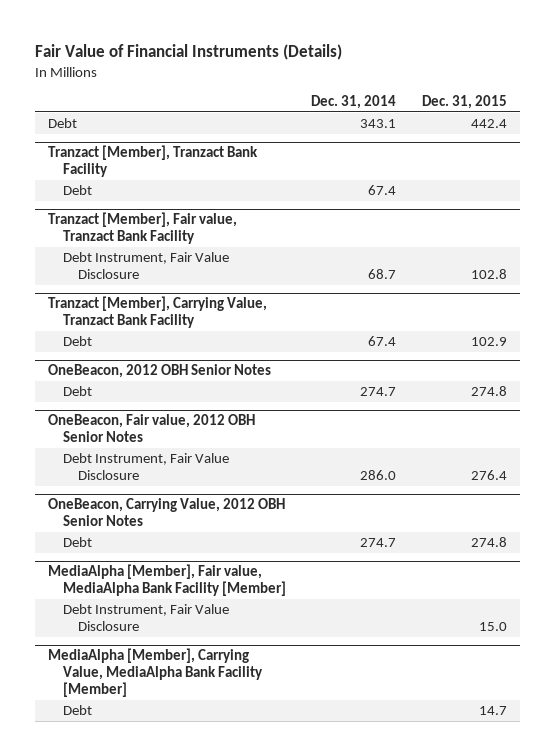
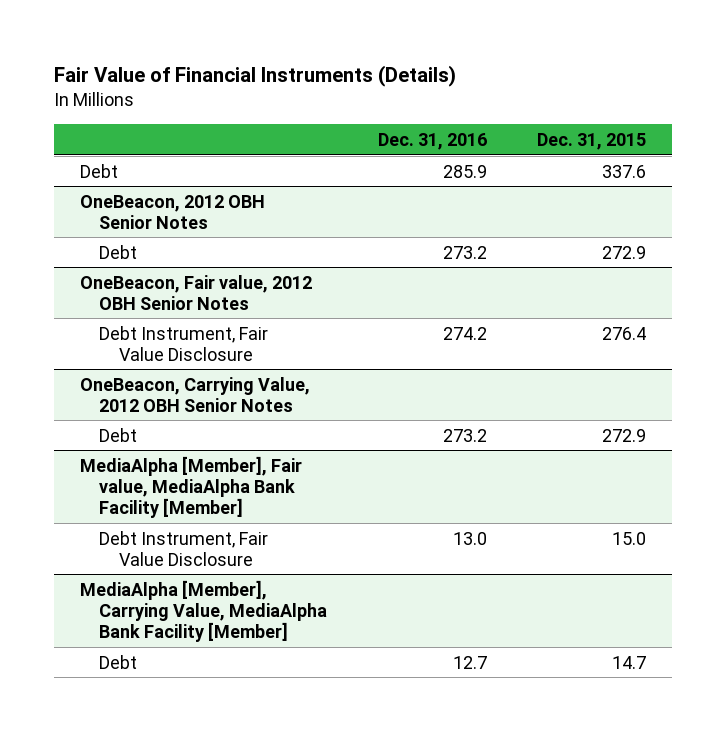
[311,95,397,110] Dec. 31, 2014 -> none
none -> [377,132,487,150] Dec. 31, 2016
[47,145,258,178] Tranzact [Member], Tranzact Bank Facility -> none
[62,185,92,196] Debt -> none
[47,212,237,245] Tranzact [Member], Fair value, Tranzact Bank Facility -> none
[62,252,229,279] Debt Instrument, Fair Value Disclosure -> none
[47,296,267,329] Tranzact [Member], Carrying Value, Tranzact Bank Facility -> none
[62,336,92,347] Debt -> none
[470,119,507,129] 442.4 -> [602,164,647,178] 337.6
[470,386,507,397] 274.8 -> [602,245,647,259] 272.9
[470,537,507,548] 274.8 -> [602,428,647,442] 272.9

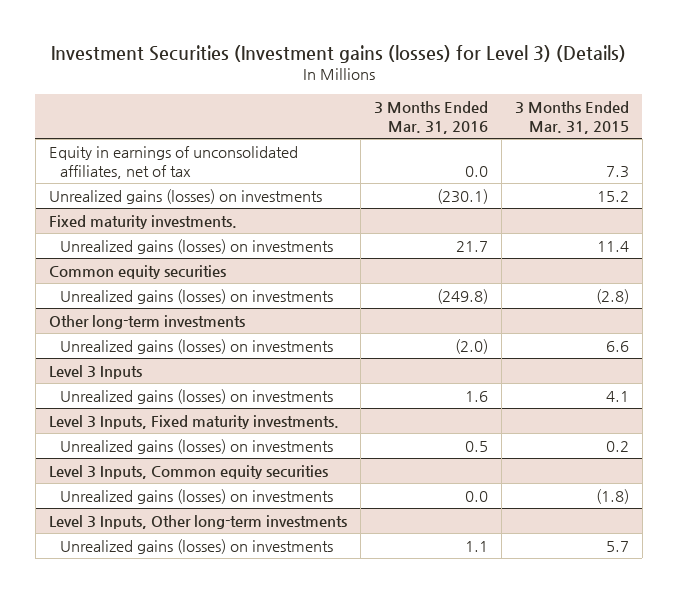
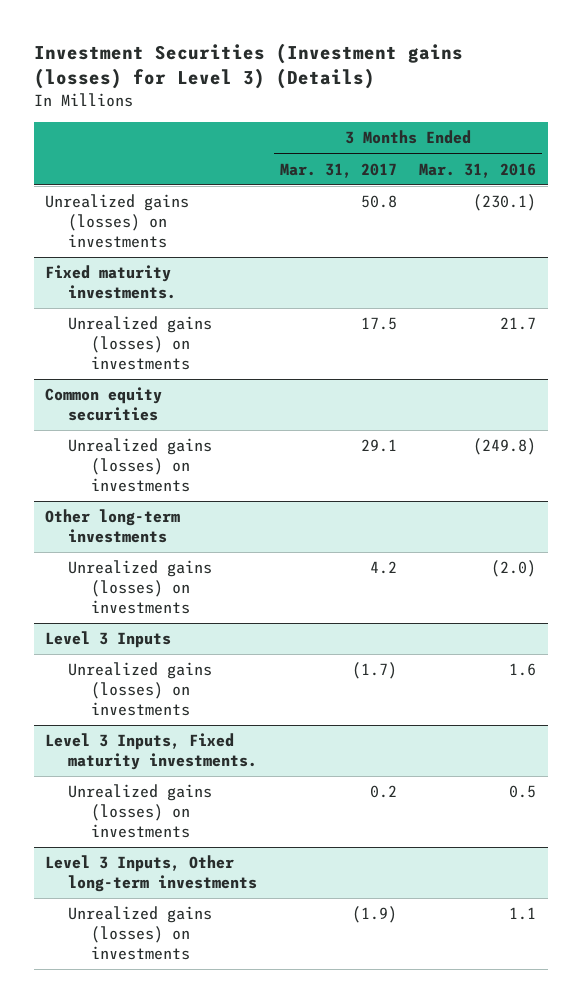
[514,100,629,134] 3 Months Ended Mar. 31, 2015 -> none
none -> [279,162,397,178] Mar. 31, 2017
[48,145,298,179] Equity in earnings of unconsolidated affiliates, net of tax -> none
[48,464,328,479] Level 3 Inputs, Common equity securities -> none
[60,488,334,504] Unrealized gains (losses) on investments -> none

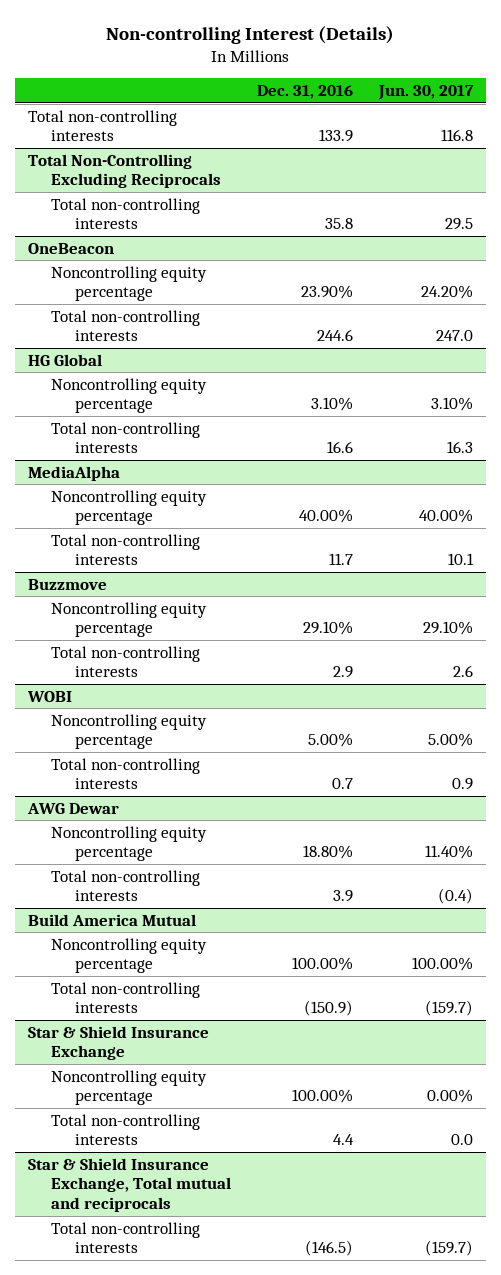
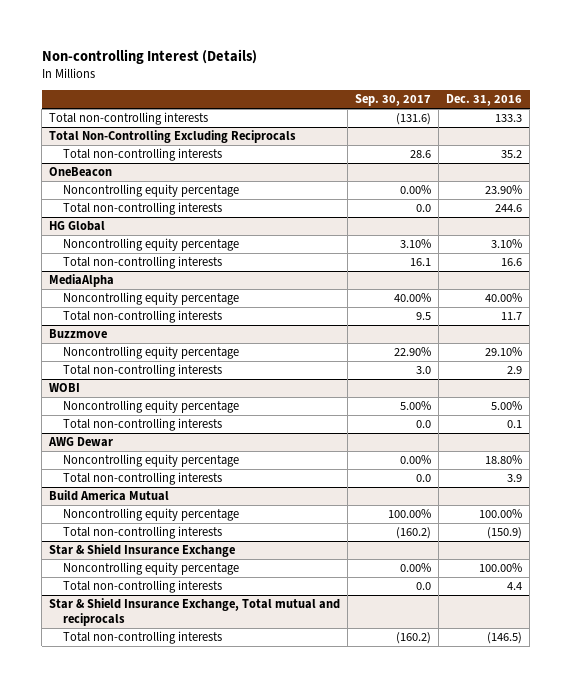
[377,85,474,101] Jun. 30, 2017 -> none
none -> [355,94,432,107] Sep. 30, 2017
[319,129,354,143] 133.9 -> [495,114,523,123] 133.3
[325,218,354,230] 35.8 -> [501,150,523,159] 35.2
[332,778,354,790] 0.7 -> [507,420,523,429] 0.1

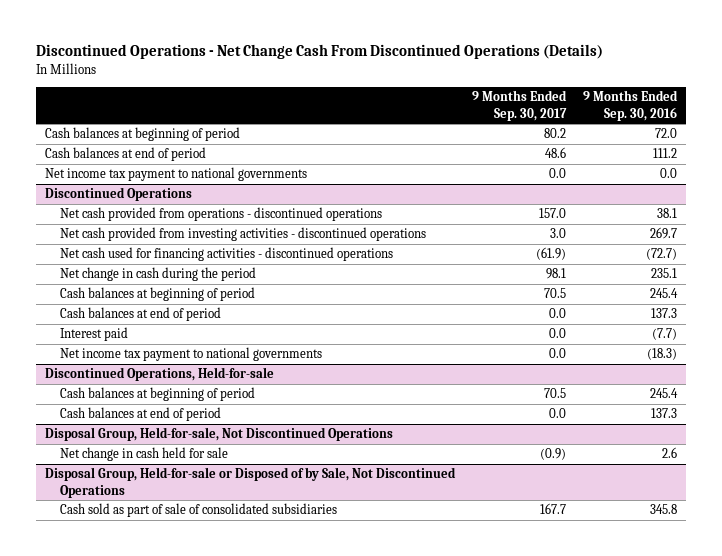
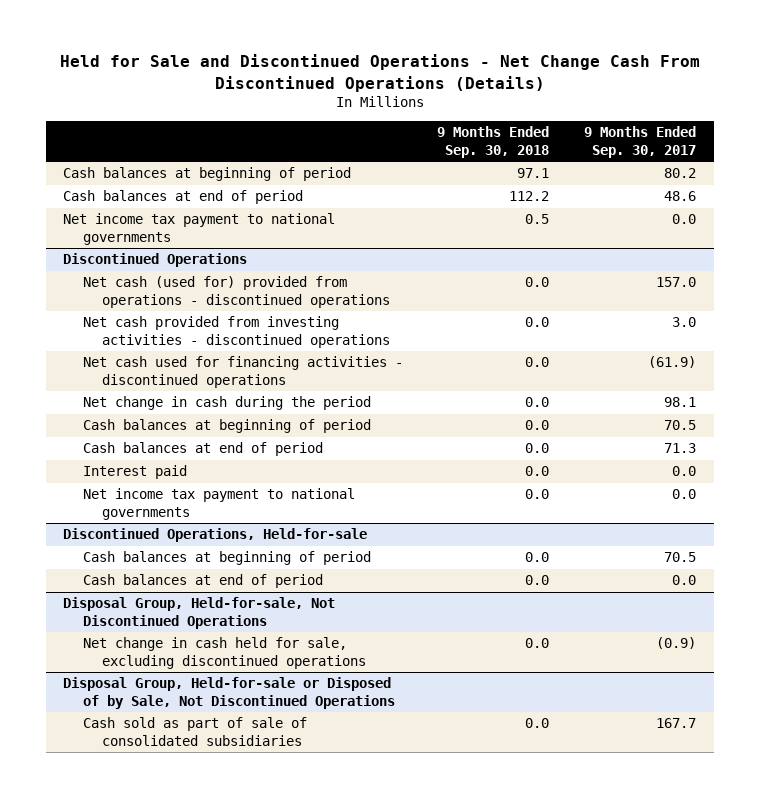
[36,44,604,60] Discontinued Operations - Net Change Cash From Discontinued Operations (Details) -> [59,54,700,92] Held for Sale and Discontinued Operations - Net Change Cash From Discontinued Operations (Details)
[583,90,679,121] 9 Months Ended Sep. 30, 2016 -> none
none -> [437,126,550,158] 9 Months Ended Sep. 30, 2018
[60,207,383,222] Net cash provided from operations - discontinued operations -> [82,276,390,308] Net cash (used for) provided from operations - discontinued operations
[548,308,566,319] 0.0 -> [664,443,697,454] 71.3
[60,447,229,462] Net change in cash held for sale -> [82,637,366,669] Net change in cash held for sale, excluding discontinued operations

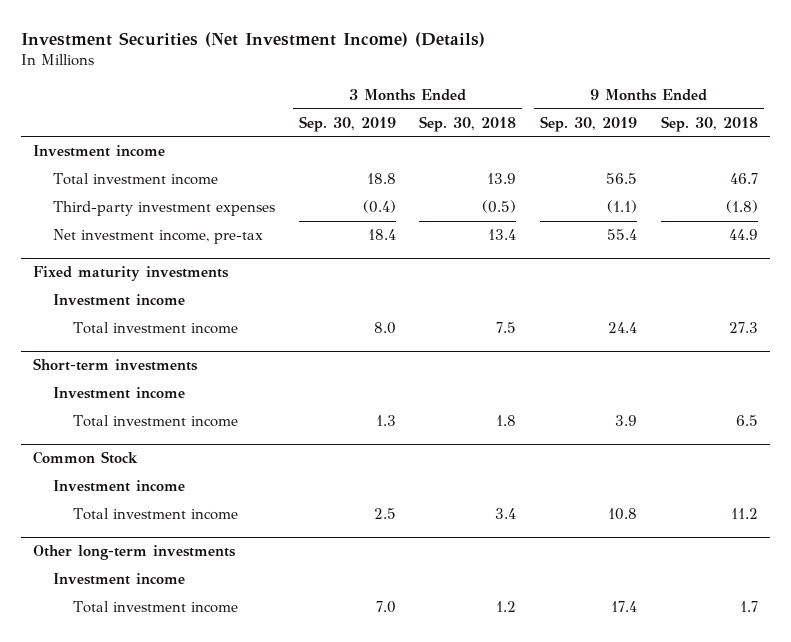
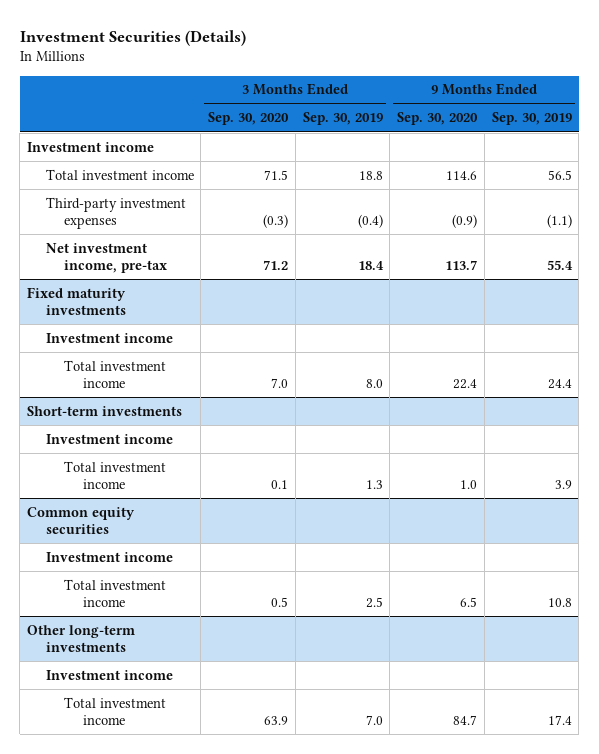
[21,31,486,47] Investment Securities (Net Investment Income) (Details) -> [19,30,246,47] Investment Securities (Details)
[419,115,517,132] Sep. 30, 2018 -> none
[660,115,758,132] Sep. 30, 2018 -> none
none -> [208,112,290,126] Sep. 30, 2020
none -> [397,112,479,126] Sep. 30, 2020
[33,451,139,465] Common Stock -> [27,506,136,534] Common equity securities

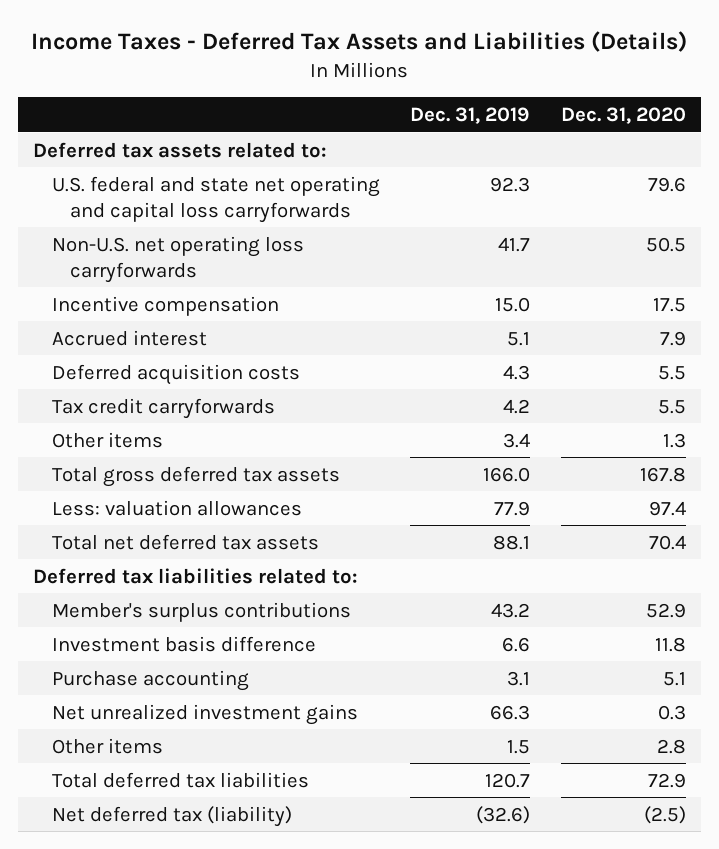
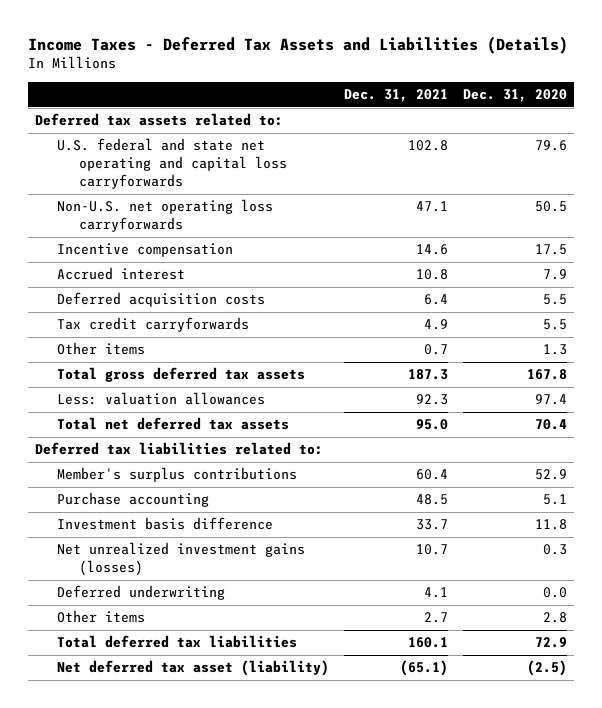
[410,106,531,124] Dec. 31, 2019 -> none
none -> [343,89,448,103] Dec. 31, 2021
[51,635,316,652] Investment basis difference -> [57,517,274,531] Investment basis difference
[51,703,358,725] Net unrealized investment gains -> [57,542,306,577] Net unrealized investment gains (losses)
none -> [57,585,226,601] Deferred underwriting
[51,805,292,827] Net deferred tax (liability) -> [57,660,330,677] Net deferred tax asset (liability)

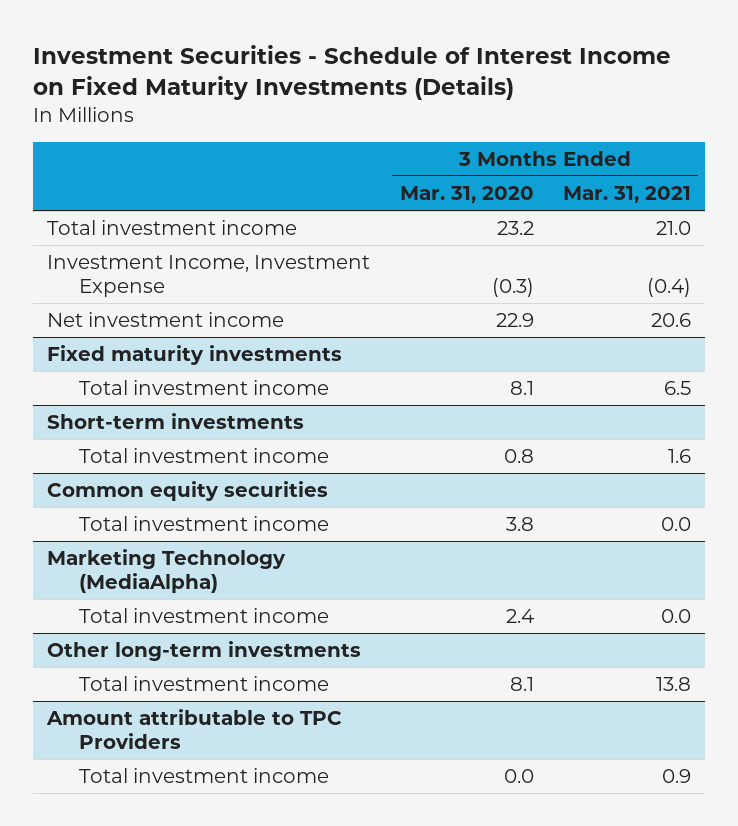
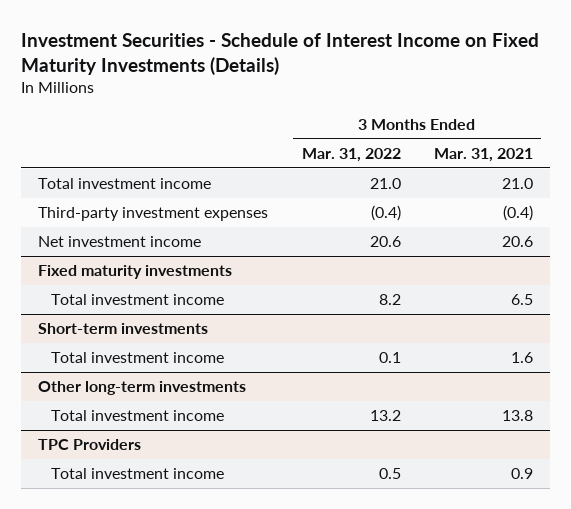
[399,186,534,204] Mar. 31, 2020 -> none
none -> [301,148,401,163] Mar. 31, 2022
[47,255,371,297] Investment Income, Investment Expense -> [38,207,269,222] Third-party investment expenses
[47,481,329,502] Common equity securities -> none
[79,516,330,532] Total investment income -> none
[47,549,287,593] Marketing Technology (MediaAlpha) -> none
[79,608,330,624] Total investment income -> none
[46,709,343,749] Amount attributable to TPC Providers -> none
none -> [38,439,142,451] TPC Providers

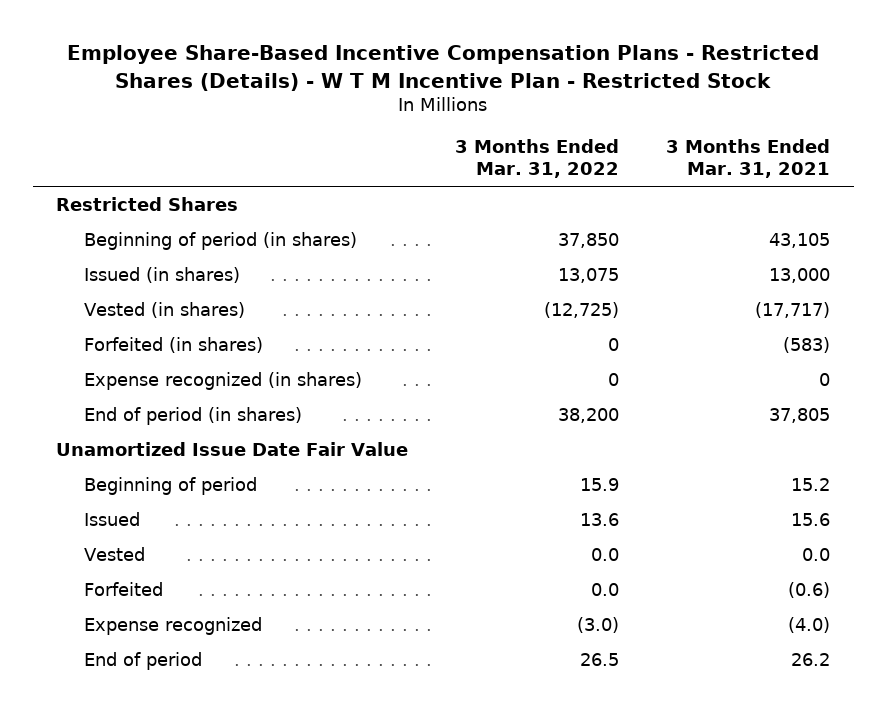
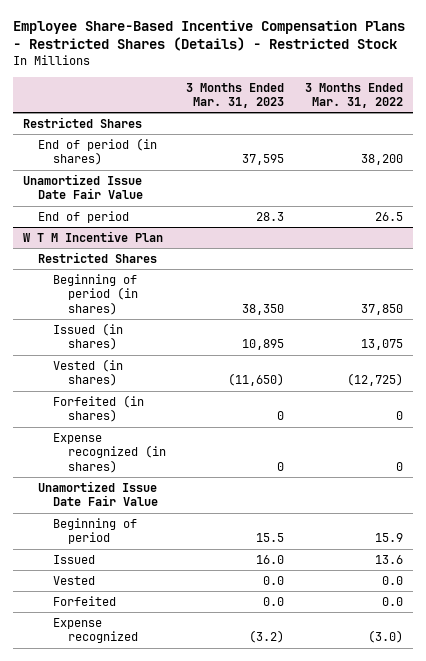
[67,45,820,91] Employee Share-Based Incentive Compensation Plans - Restricted Shares (Details) - W T M Incentive Plan - Restricted Stock -> [12,19,405,52] Employee Share-Based Incentive Compensation Plans - Restricted Shares (Details) - Restricted Stock
[666,138,831,179] 3 Months Ended Mar. 31, 2021 -> none
none -> [186,82,285,109] 3 Months Ended Mar. 31, 2023
[83,406,302,425] End of period (in shares) -> [37,137,157,166] End of period (in shares)
none -> [22,173,143,200] Unamortized Issue Date Fair Value
[83,651,202,670] End of period -> [37,210,129,223] End of period
none -> [22,230,163,242] W T M Incentive Plan
none -> [37,251,157,263] Restricted Shares

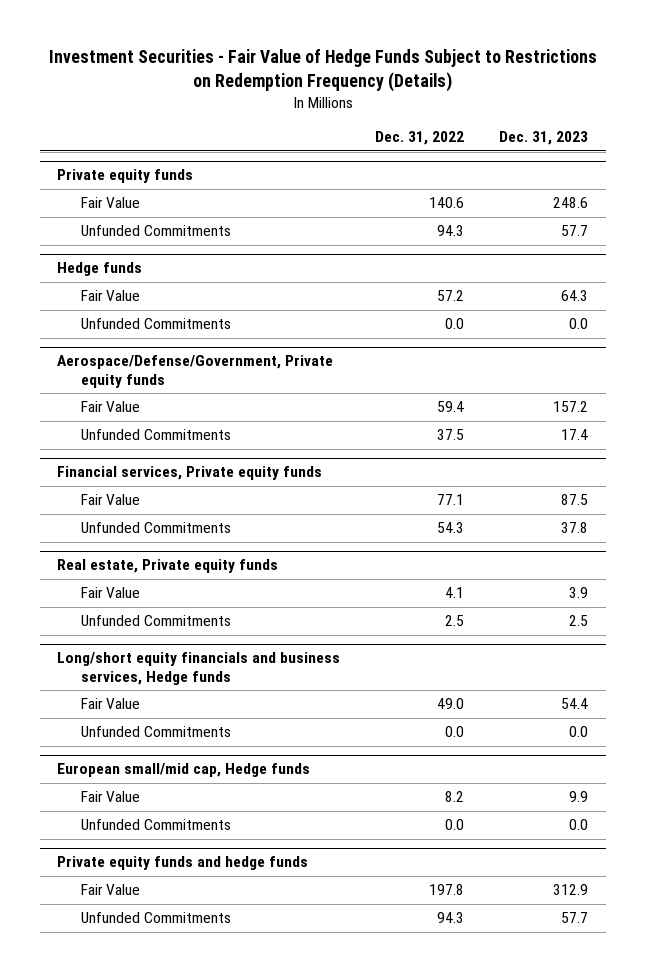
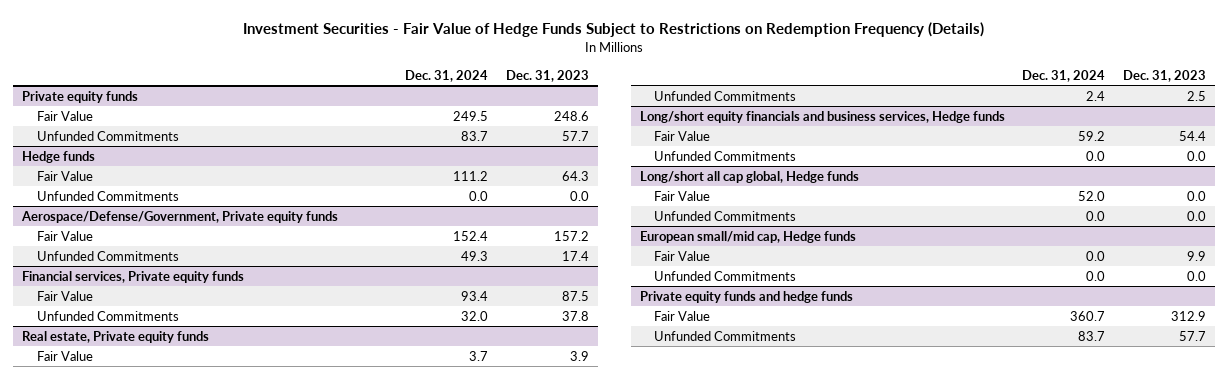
[375,131,465,146] Dec. 31, 2022 -> none
none -> [405,69,489,82] Dec. 31, 2024
none -> [639,170,859,183] Long/short all cap global, Hedge funds
none -> [653,190,710,201] Fair Value
none -> [653,210,796,221] Unfunded Commitments

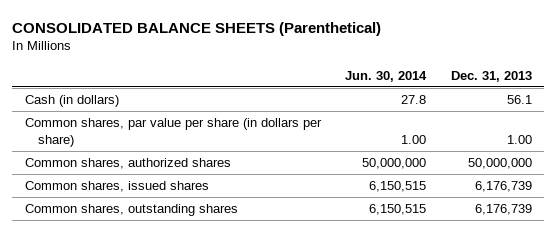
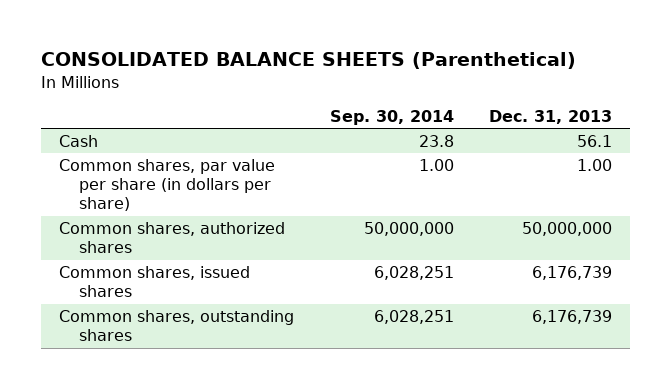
[345,70,428,82] Jun. 30, 2014 -> none
none -> [329,110,454,126] Sep. 30, 2014
[24,95,119,108] Cash (in dollars) -> [59,135,99,148] Cash

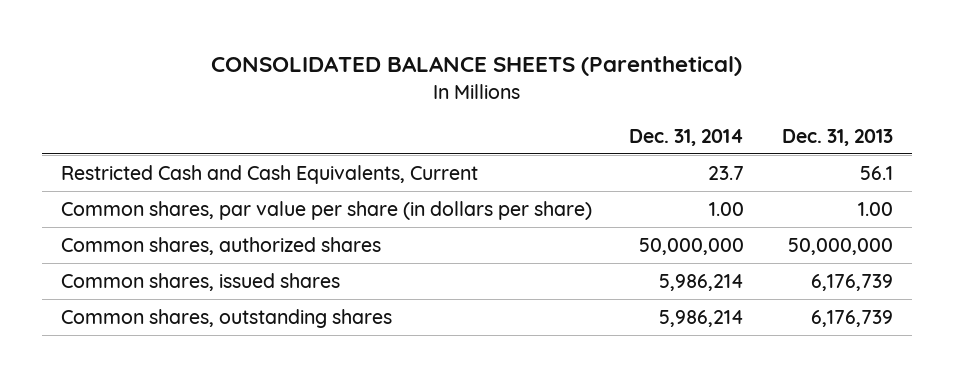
[329,110,454,126] Sep. 30, 2014 -> none
none -> [629,129,745,147] Dec. 31, 2014
[59,135,99,148] Cash -> [60,164,478,184] Restricted Cash and Cash Equivalents, Current

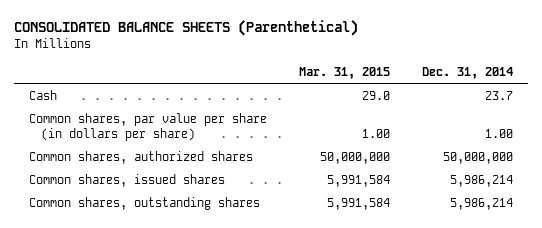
[781,129,893,147] Dec. 31, 2013 -> none
none -> [298,66,390,79] Mar. 31, 2015
[60,164,478,184] Restricted Cash and Cash Equivalents, Current -> [29,89,58,100] Cash

